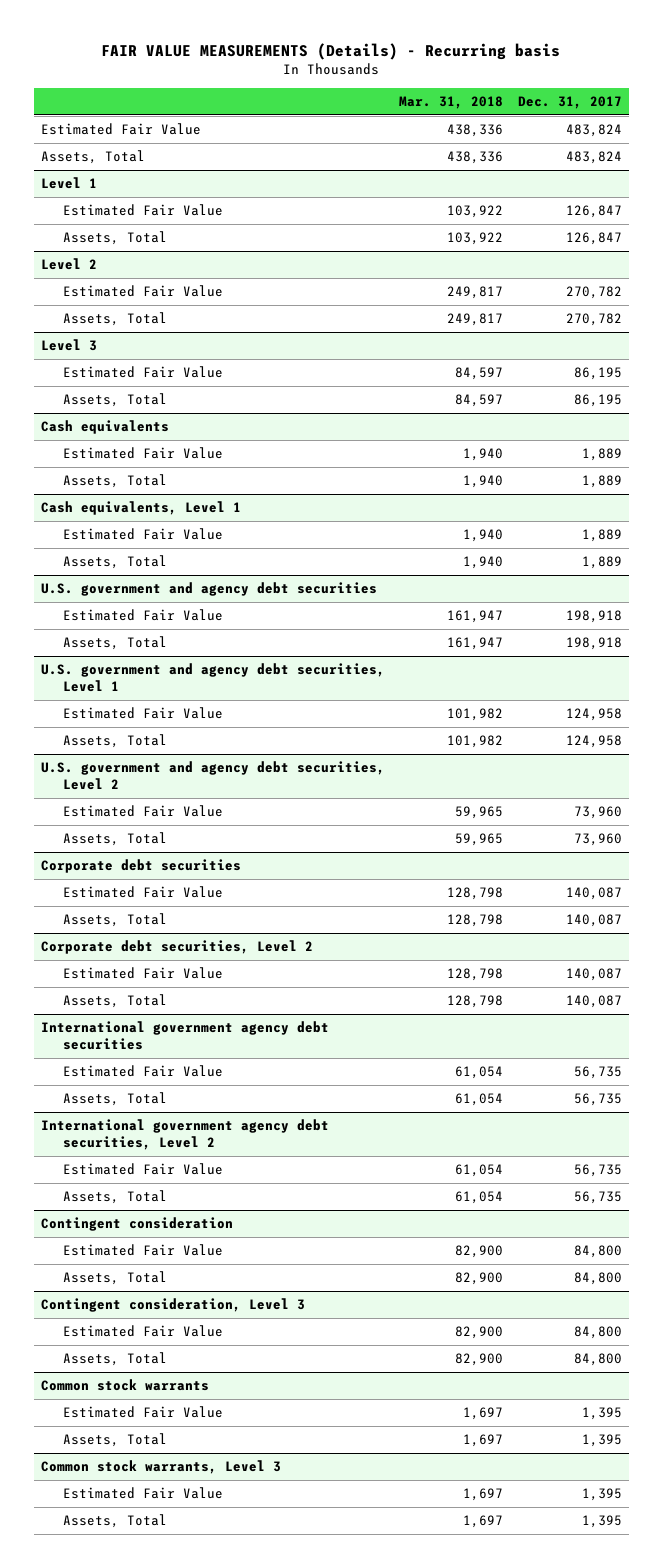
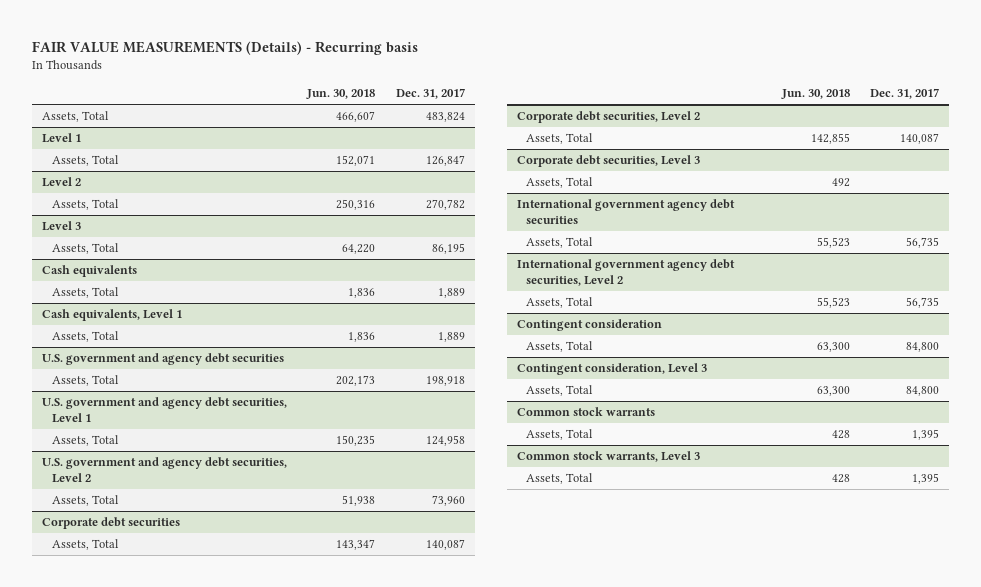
[399,95,504,109] Mar. 31, 2018 -> none
none -> [306,88,376,99] Jun. 30, 2018
[41,123,202,136] Estimated Fair Value -> none
[62,204,223,217] Estimated Fair Value -> none
[62,285,223,298] Estimated Fair Value -> none
[62,366,223,379] Estimated Fair Value -> none
[62,447,223,460] Estimated Fair Value -> none
[62,528,223,541] Estimated Fair Value -> none
[62,609,223,622] Estimated Fair Value -> none
[62,707,223,720] Estimated Fair Value -> none
[62,805,223,818] Estimated Fair Value -> none
[62,886,223,899] Estimated Fair Value -> none
[62,967,223,980] Estimated Fair Value -> none
none -> [516,155,700,168] Corporate debt securities, Level 3
none -> [526,177,594,189] Assets, Total
[62,1065,223,1078] Estimated Fair Value -> none
[62,1163,223,1176] Estimated Fair Value -> none
[62,1244,223,1257] Estimated Fair Value -> none
[62,1325,223,1338] Estimated Fair Value -> none
[62,1406,223,1419] Estimated Fair Value -> none
[62,1487,223,1500] Estimated Fair Value -> none

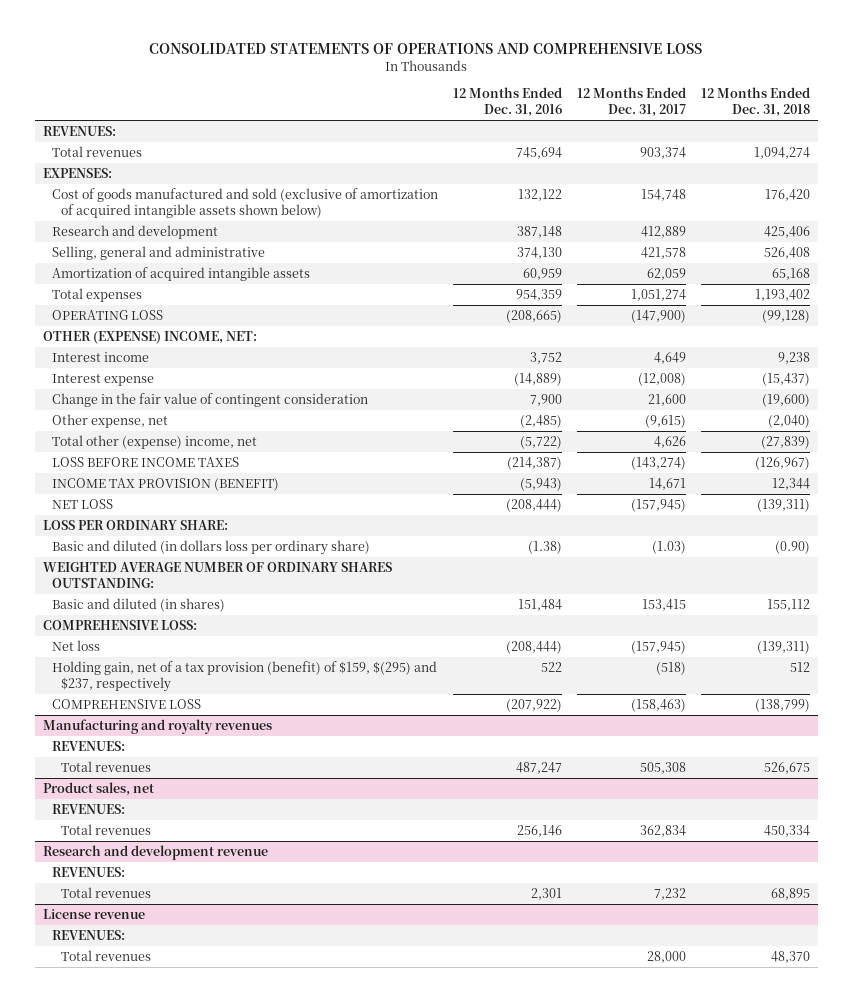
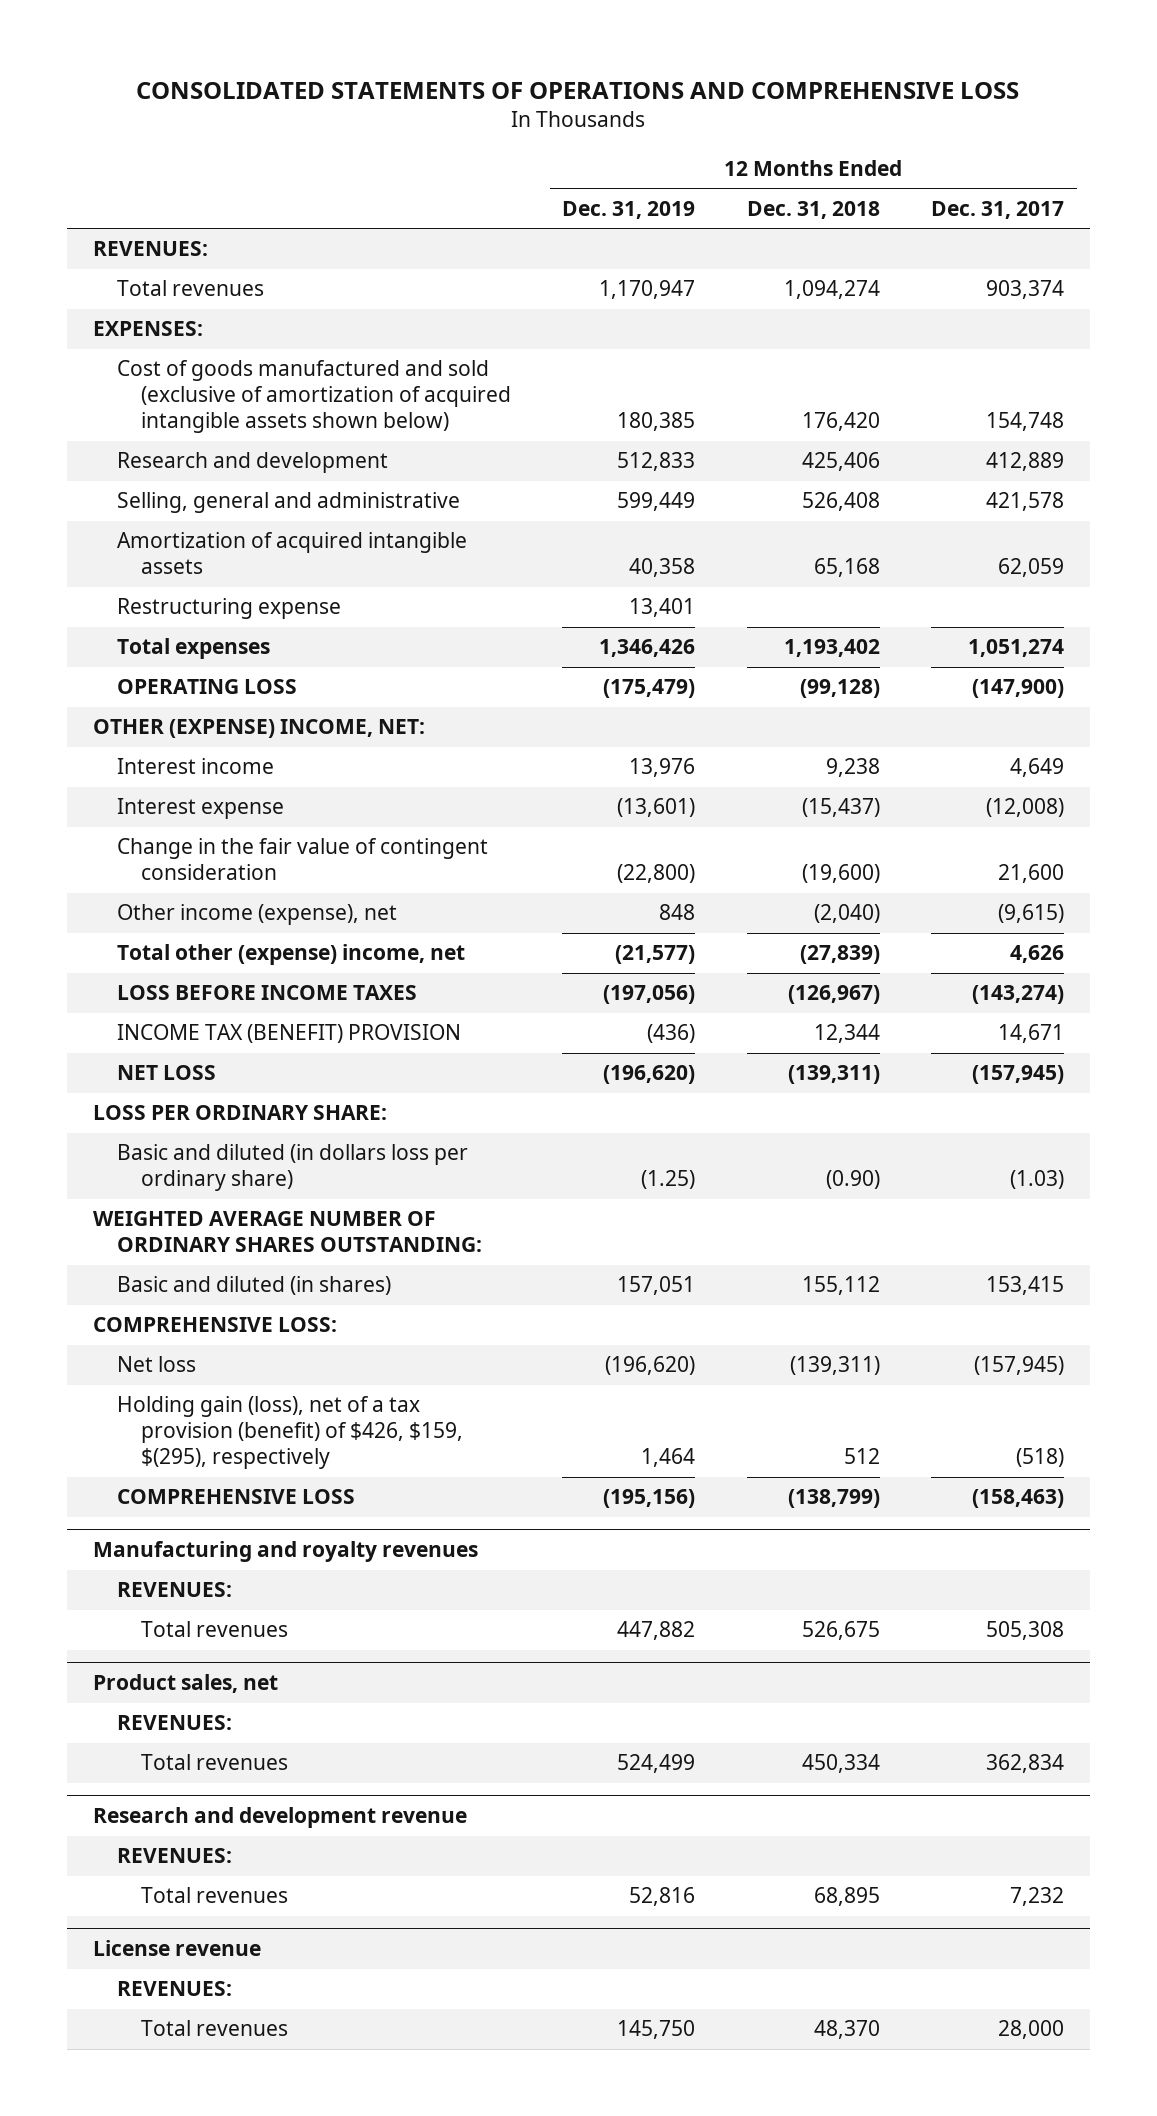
[452,87,562,118] 12 Months Ended Dec. 31, 2016 -> none
none -> [562,200,696,219] Dec. 31, 2019
none -> [116,598,341,620] Restructuring expense
[51,414,168,429] Other expense, net -> [116,904,397,926] Other income (expense), net
[51,478,279,492] INCOME TAX PROVISION (BENEFIT) -> [116,1024,461,1044] INCOME TAX (BENEFIT) PROVISION
[51,661,437,692] Holding gain, net of a tax provision (benefit) of $159, $(295) and $237, respectively -> [116,1396,464,1470] Holding gain (loss), net of a tax provision (benefit) of $426, $159, $(295), respectively

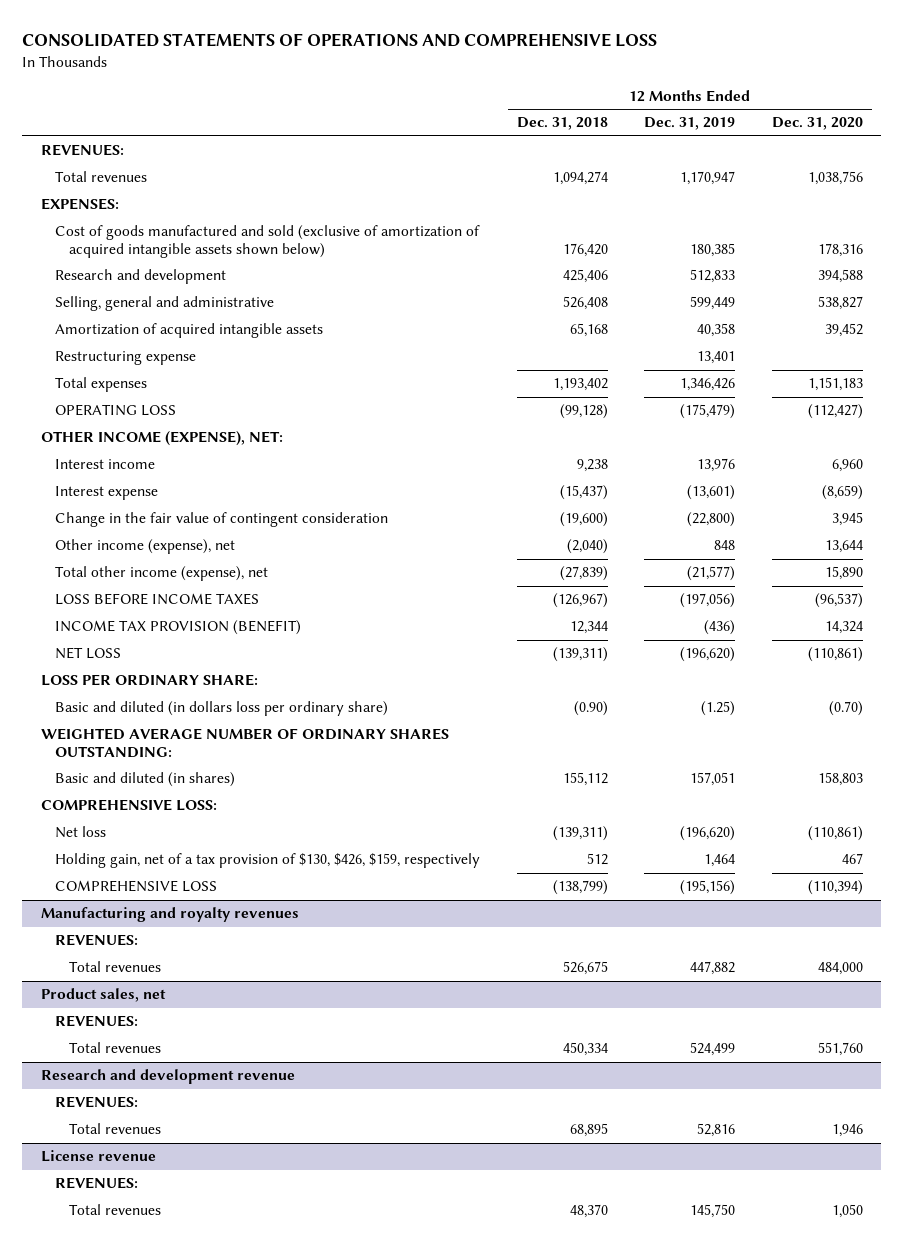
[930,200,1064,219] Dec. 31, 2017 -> none
none -> [771,117,863,131] Dec. 31, 2020
[92,719,425,739] OTHER (EXPENSE) INCOME, NET: -> [40,431,283,447] OTHER INCOME (EXPENSE), NET:
[116,944,465,966] Total other (expense) income, net -> [55,566,269,582] Total other income (expense), net
[116,1024,461,1044] INCOME TAX (BENEFIT) PROVISION -> [55,620,302,636] INCOME TAX PROVISION (BENEFIT)
[116,1396,464,1470] Holding gain (loss), net of a tax provision (benefit) of $426, $159, $(295), respectively -> [55,853,481,869] Holding gain, net of a tax provision of $130, $426, $159, respectively

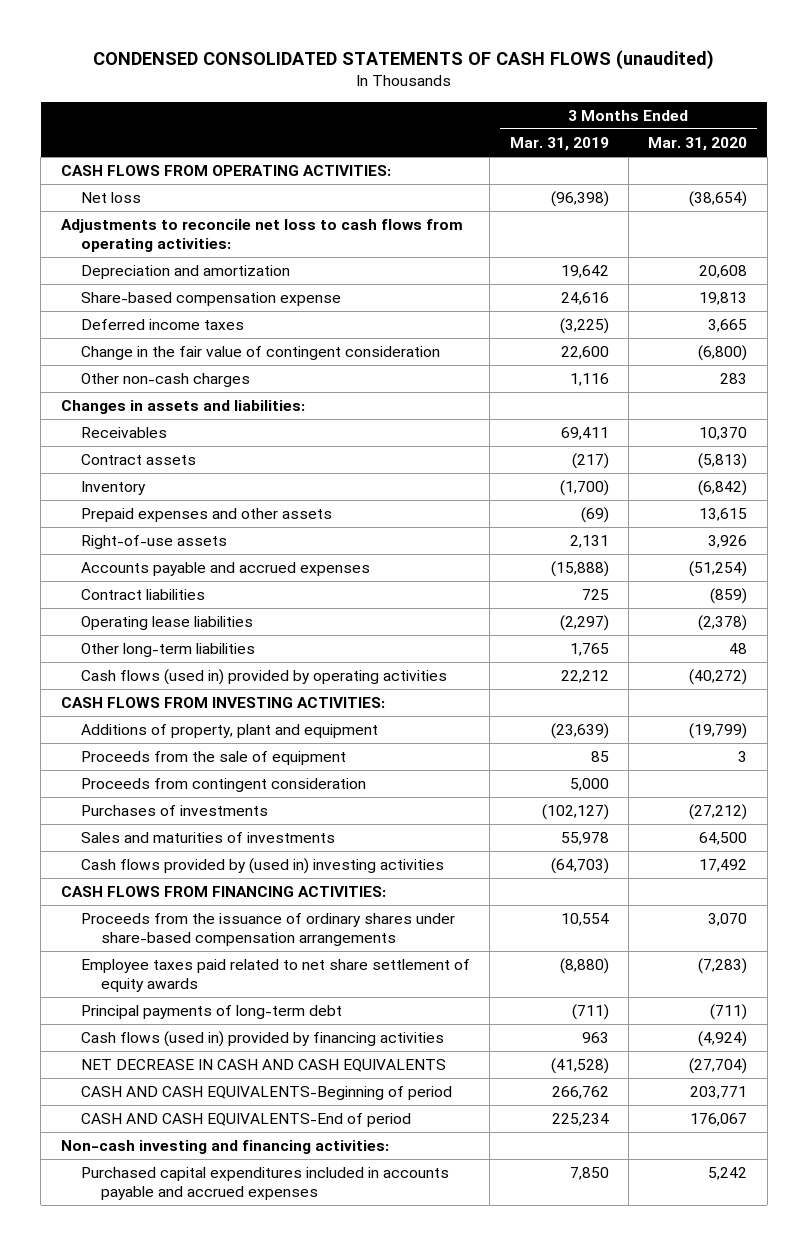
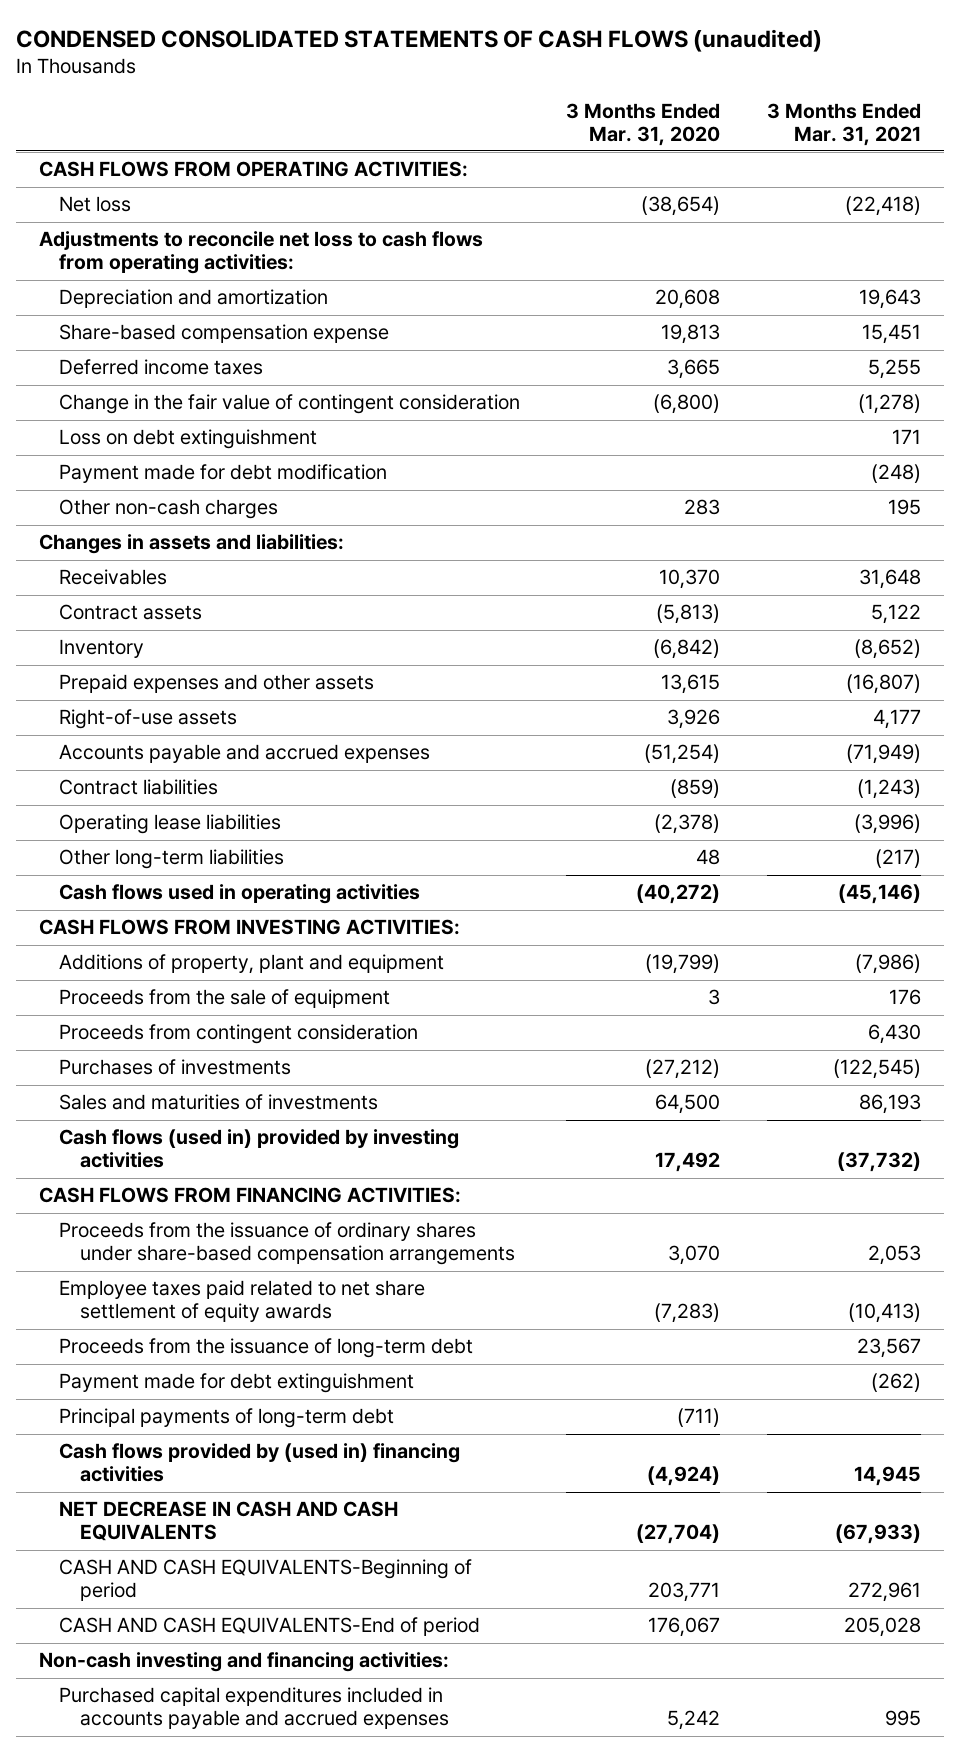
[509,137,609,152] Mar. 31, 2019 -> none
none -> [766,102,921,146] 3 Months Ended Mar. 31, 2021
none -> [59,429,318,450] Loss on debt extinguishment
none -> [59,464,388,484] Payment made for debt modification
[80,669,447,686] Cash flows (used in) provided by operating activities -> [59,884,421,905] Cash flows used in operating activities
[80,858,444,875] Cash flows provided by (used in) investing activities -> [59,1129,460,1169] Cash flows (used in) provided by investing activities
none -> [59,1338,474,1359] Proceeds from the issuance of long-term debt
none -> [59,1373,415,1394] Payment made for debt extinguishment
[80,1031,444,1048] Cash flows (used in) provided by financing activities -> [59,1443,461,1483] Cash flows provided by (used in) financing activities

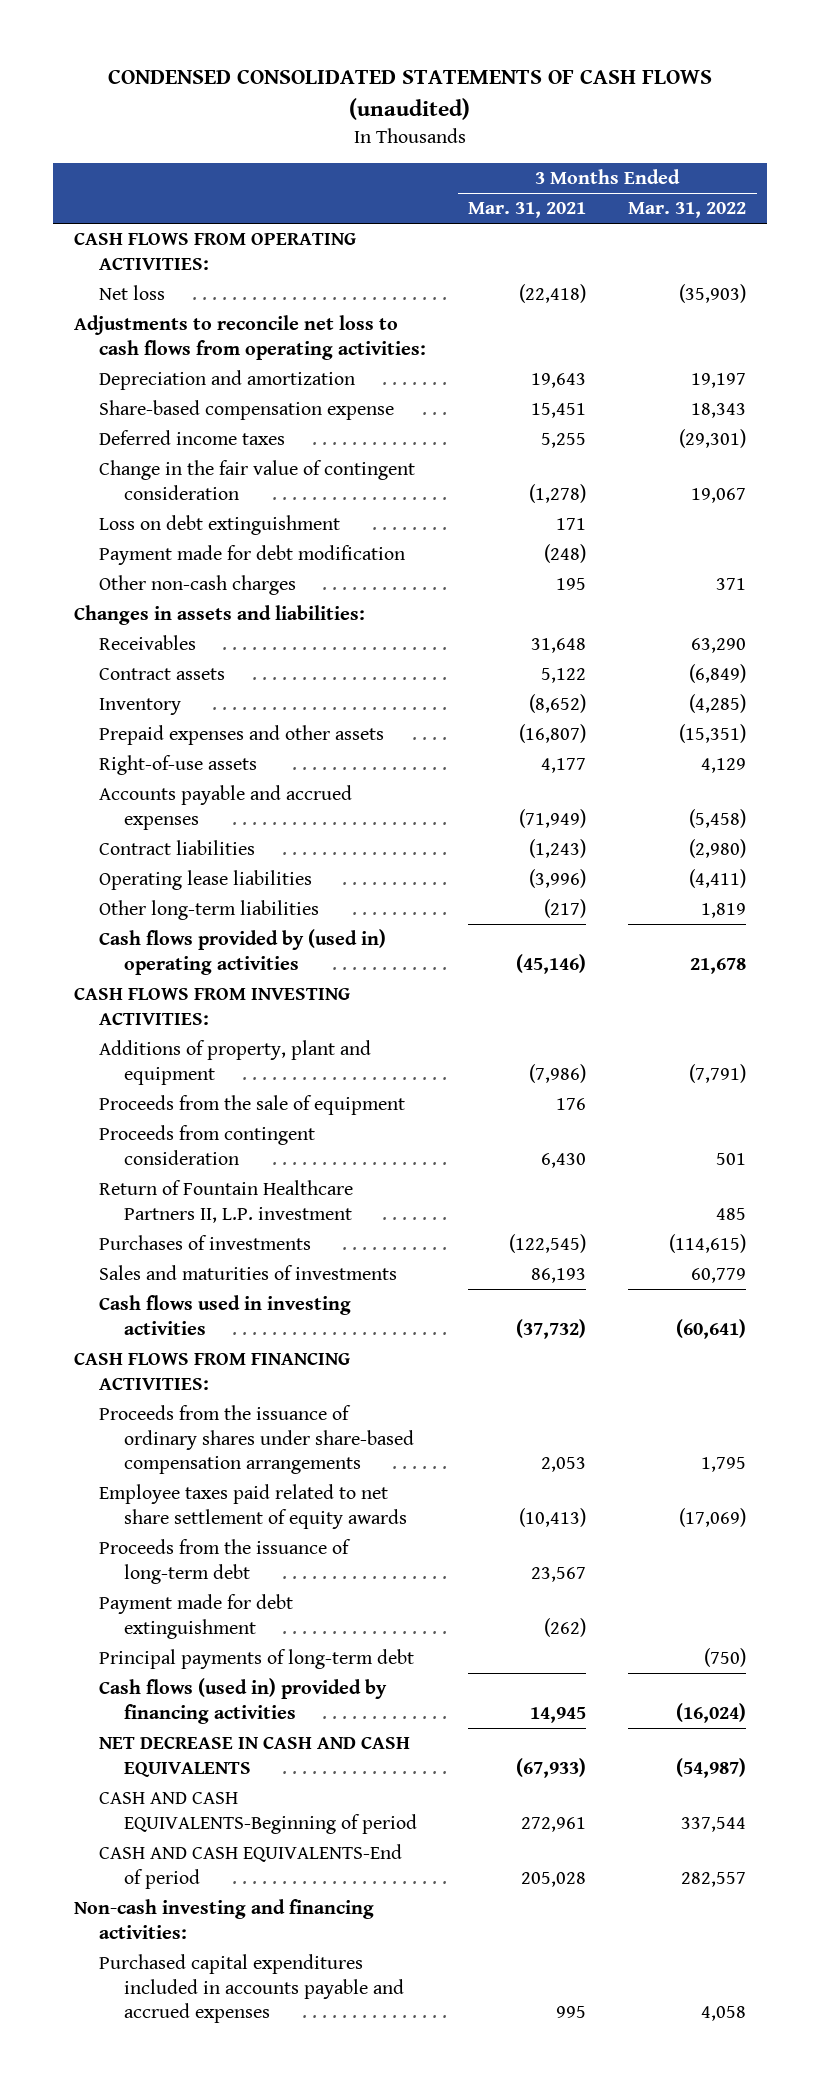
[566,102,721,146] 3 Months Ended Mar. 31, 2020 -> none
none -> [628,202,747,219] Mar. 31, 2022
[59,884,421,905] Cash flows used in operating activities -> [99,929,387,975] Cash flows provided by (used in) operating activities
none -> [99,1180,354,1223] Return of Fountain Healthcare Partners II, L.P. investment
[59,1129,460,1169] Cash flows (used in) provided by investing activities -> [99,1295,352,1335] Cash flows used in investing activities
[59,1443,461,1483] Cash flows provided by (used in) financing activities -> [99,1678,388,1724] Cash flows (used in) provided by financing activities

